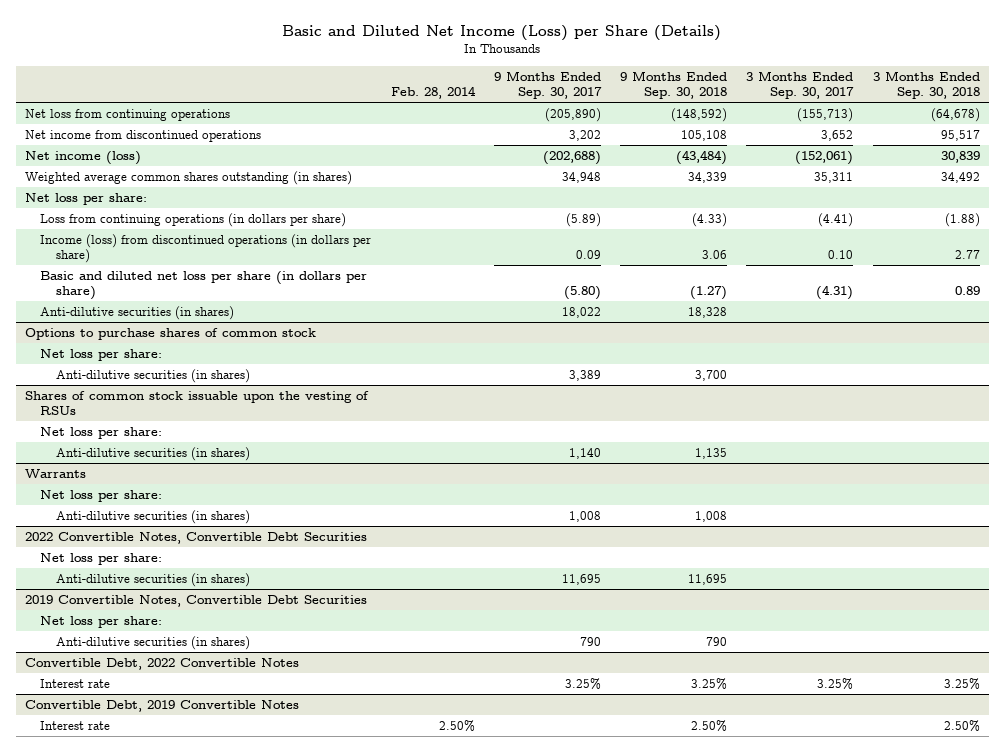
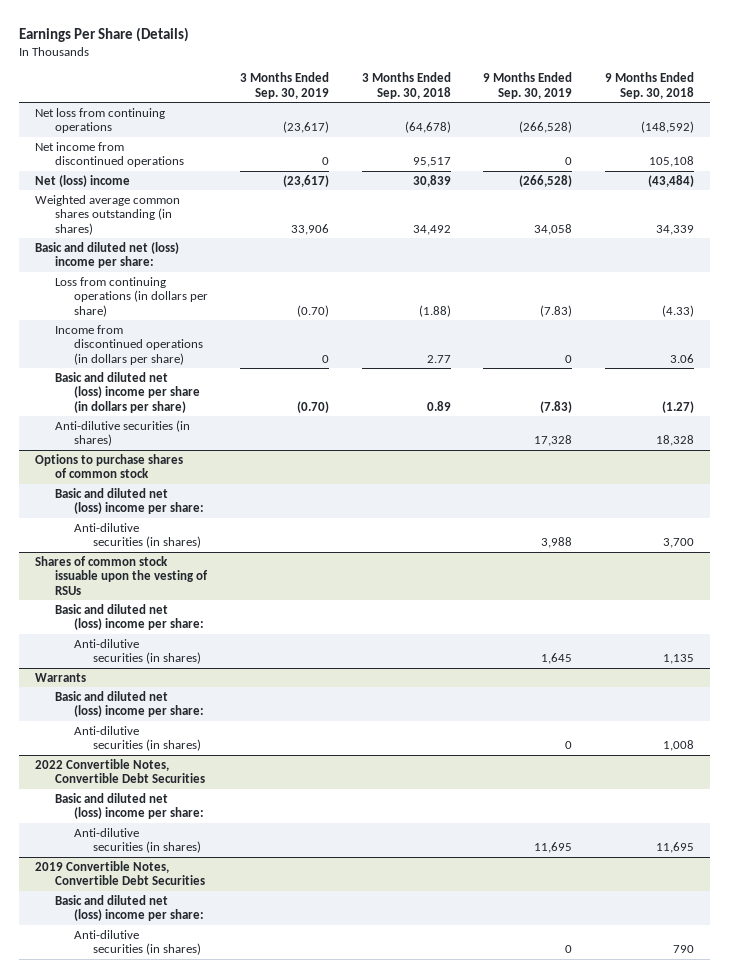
[282,24,722,41] Basic and Diluted Net Income (Loss) per Share (Details) -> [19,26,190,42] Earnings Per Share (Details)
[390,85,476,99] Feb. 28, 2014 -> none
[493,70,602,99] 9 Months Ended Sep. 30, 2017 -> none
[746,70,855,99] 3 Months Ended Sep. 30, 2017 -> none
none -> [240,72,330,99] 3 Months Ended Sep. 30, 2019
none -> [483,72,573,99] 9 Months Ended Sep. 30, 2019
[25,150,142,165] Net income (loss) -> [35,174,131,187] Net (loss) income
[25,192,148,205] Net loss per share: -> [35,241,180,269] Basic and diluted net (loss) income per share:
[40,233,372,263] Income (loss) from discontinued operations (in dollars per share) -> [54,324,204,365] Income from discontinued operations (in dollars per share)
[40,270,368,300] Basic and diluted net loss per share (in dollars per share) -> [54,371,201,413] Basic and diluted net (loss) income per share (in dollars per share)
[40,348,163,361] Net loss per share: -> [54,487,205,515] Basic and diluted net (loss) income per share:
[40,426,163,439] Net loss per share: -> [54,603,205,631] Basic and diluted net (loss) income per share:
[40,489,163,502] Net loss per share: -> [54,690,205,718] Basic and diluted net (loss) income per share:
[40,552,163,565] Net loss per share: -> [54,792,205,820] Basic and diluted net (loss) income per share:
[40,615,163,628] Net loss per share: -> [54,894,205,922] Basic and diluted net (loss) income per share:
[25,657,300,670] Convertible Debt, 2022 Convertible Notes -> none
[40,678,111,688] Interest rate -> none
[25,699,300,712] Convertible Debt, 2019 Convertible Notes -> none
[40,720,111,730] Interest rate -> none

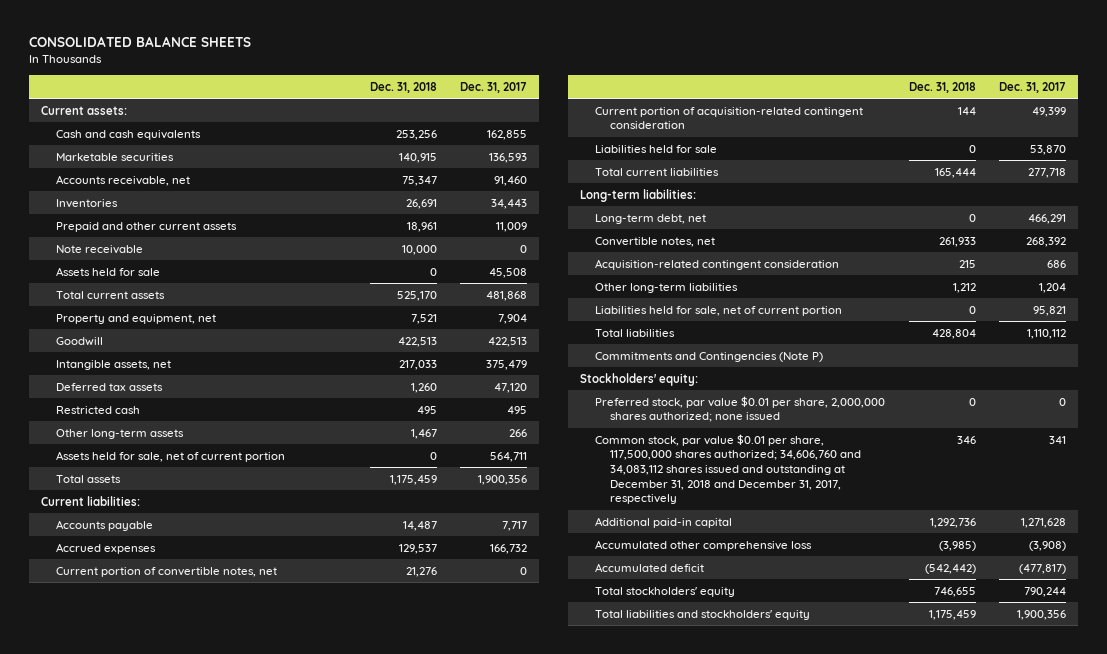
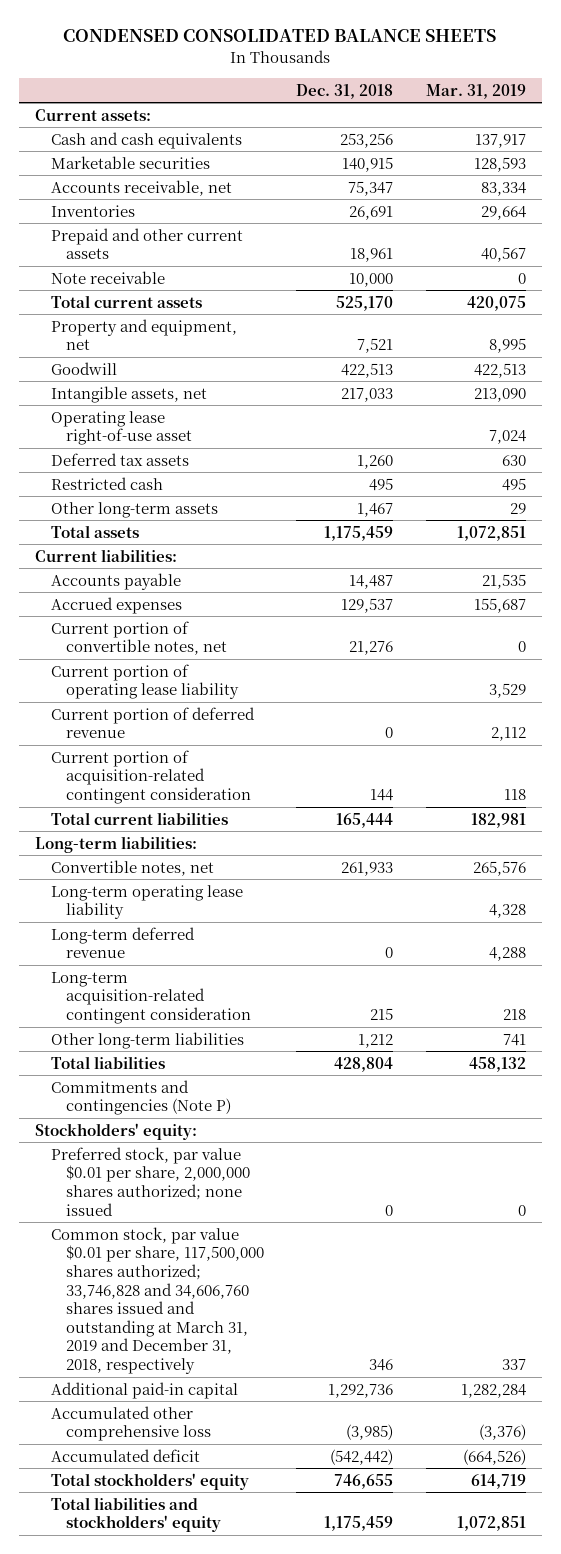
[29,36,252,48] CONSOLIDATED BALANCE SHEETS -> [63,29,497,43] CONDENSED CONSOLIDATED BALANCE SHEETS
[460,81,528,93] Dec. 31, 2017 -> none
none -> [425,83,526,99] Mar. 31, 2019
[56,266,161,276] Assets held for sale -> none
none -> [50,410,193,446] Operating lease right-of-use asset
[56,450,286,462] Assets held for sale, net of current portion -> none
none -> [50,663,240,700] Current portion of operating lease liability
none -> [50,706,255,739] Current portion of deferred revenue
[595,144,718,153] Liabilities held for sale -> none
[595,213,707,224] Long-term debt, net -> none
none -> [50,884,243,920] Long-term operating lease liability
none -> [50,926,195,959] Long-term deferred revenue
[595,258,840,270] Acquisition-related contingent consideration -> [50,971,252,1024] Long-term acquisition-related contingent consideration
[595,305,843,316] Liabilities held for sale, net of current portion -> none
[595,351,824,362] Commitments and Contingencies (Note P) -> [50,1079,232,1116] Commitments and contingencies (Note P)
[595,433,862,505] Common stock, par value $0.01 per share, 117,500,000 shares authorized; 34,606,760 and 34,083,112 shares issued and outstanding at December 31, 2018 and December 31, 2017, respectively -> [50,1226,265,1375] Common stock, par value $0.01 per share, 117,500,000 shares authorized; 33,746,828 and 34,606,760 shares issued and outstanding at March 31, 2019 and December 31, 2018, respectively

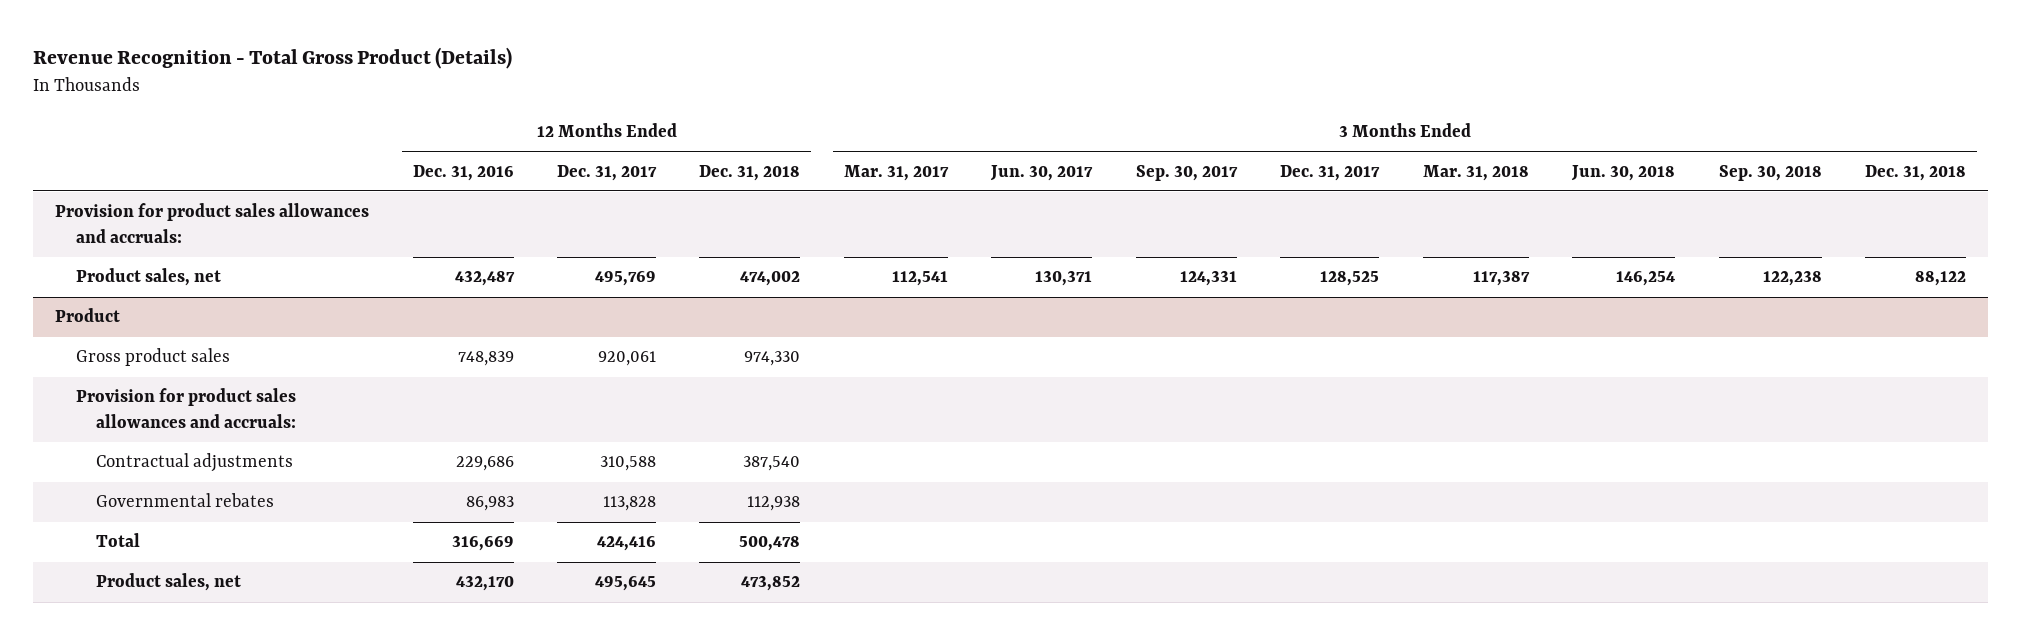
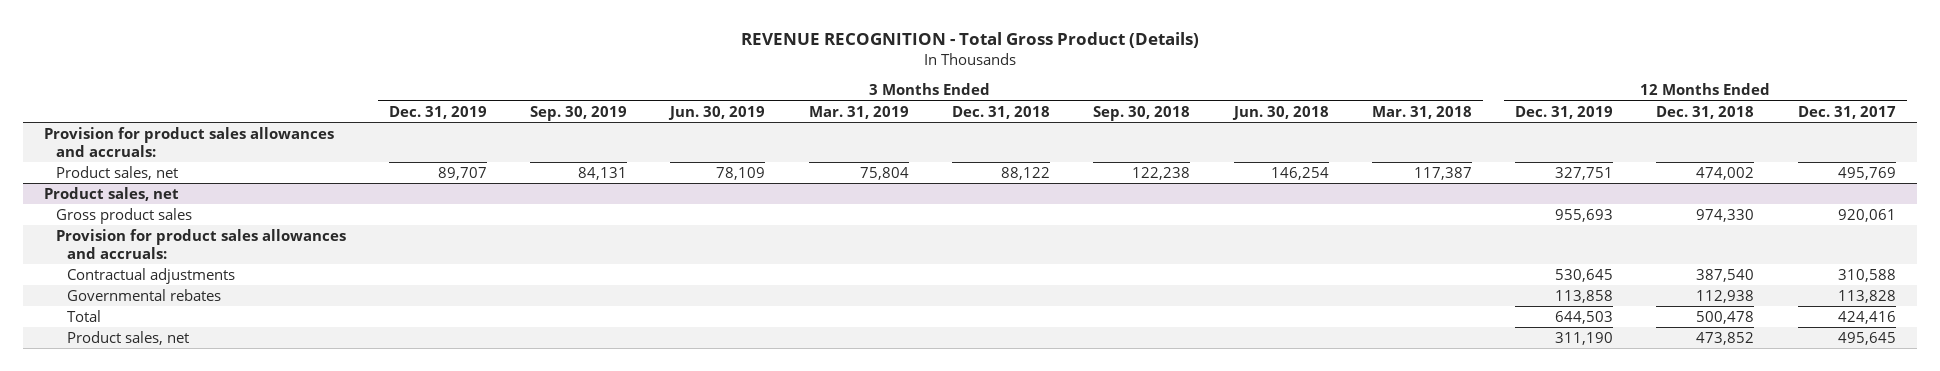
[33,47,513,70] Revenue Recognition - Total Gross Product (Details) -> [741,32,1200,49] REVENUE RECOGNITION - Total Gross Product (Details)
[412,164,514,181] Dec. 31, 2016 -> none
[843,164,949,181] Mar. 31, 2017 -> none
[990,164,1094,181] Jun. 30, 2017 -> none
[1135,164,1238,181] Sep. 30, 2017 -> none
[1280,164,1381,181] Dec. 31, 2017 -> none
none -> [388,105,487,119] Dec. 31, 2019
none -> [530,105,628,121] Sep. 30, 2019
none -> [668,105,766,120] Jun. 30, 2019
none -> [808,105,909,119] Mar. 31, 2019
none -> [1515,105,1614,119] Dec. 31, 2019
[55,308,121,323] Product -> [44,186,180,201] Product sales, net

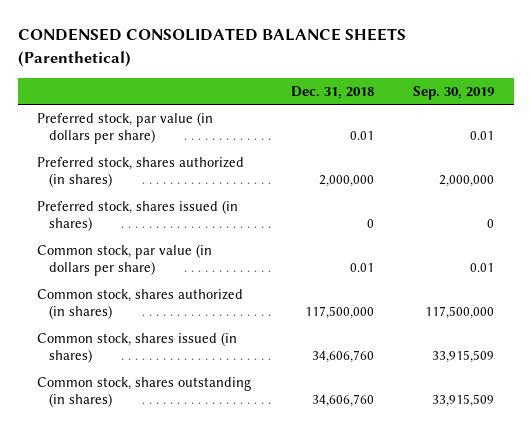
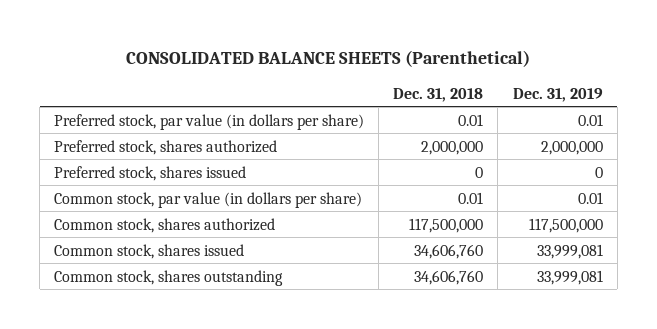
[17,28,406,68] CONDENSED CONSOLIDATED BALANCE SHEETS (Parenthetical) -> [126,50,531,68] CONSOLIDATED BALANCE SHEETS (Parenthetical)
[412,85,494,100] Sep. 30, 2019 -> none
none -> [512,87,603,102] Dec. 31, 2019
[37,157,245,188] Preferred stock, shares authorized (in shares) -> [54,139,278,155] Preferred stock, shares authorized
[37,200,239,232] Preferred stock, shares issued (in shares) -> [54,165,247,181] Preferred stock, shares issued
[37,289,244,320] Common stock, shares authorized (in shares) -> [54,217,276,233] Common stock, shares authorized
[37,332,238,364] Common stock, shares issued (in shares) -> [54,243,245,259] Common stock, shares issued
[37,377,252,408] Common stock, shares outstanding (in shares) -> [54,269,284,286] Common stock, shares outstanding

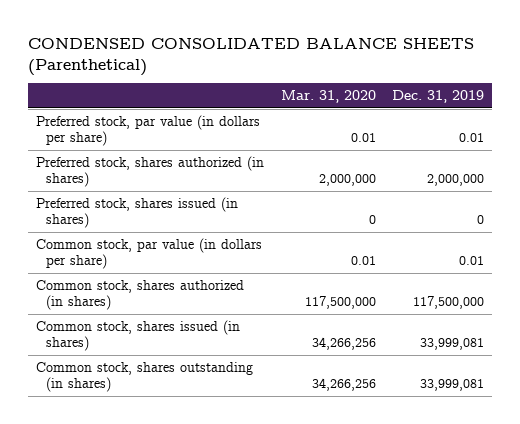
[126,50,531,68] CONSOLIDATED BALANCE SHEETS (Parenthetical) -> [28,38,475,76] CONDENSED CONSOLIDATED BALANCE SHEETS (Parenthetical)
[393,87,484,102] Dec. 31, 2018 -> none
none -> [280,90,376,104] Mar. 31, 2020
[54,139,278,155] Preferred stock, shares authorized -> [36,155,265,188] Preferred stock, shares authorized (in shares)
[54,165,247,181] Preferred stock, shares issued -> [36,196,239,229] Preferred stock, shares issued (in shares)
[54,217,276,233] Common stock, shares authorized -> [36,279,245,311] Common stock, shares authorized (in shares)
[54,243,245,259] Common stock, shares issued -> [36,319,241,352] Common stock, shares issued (in shares)
[54,269,284,286] Common stock, shares outstanding -> [36,361,254,393] Common stock, shares outstanding (in shares)

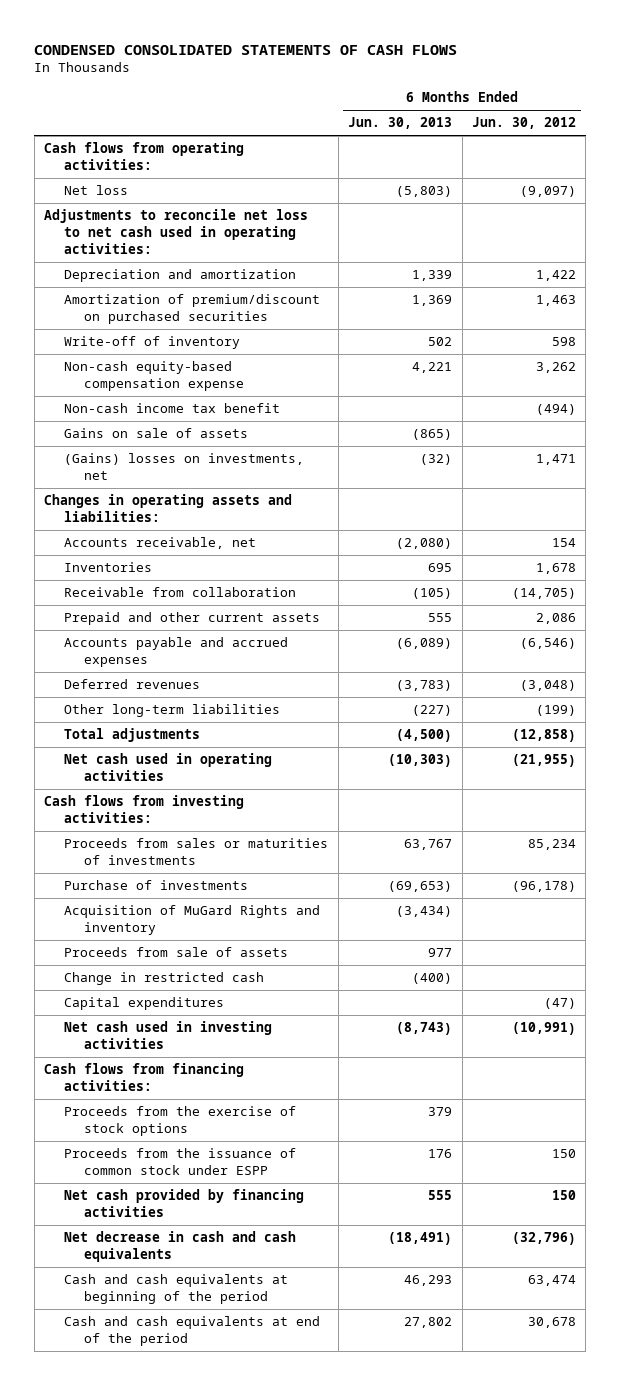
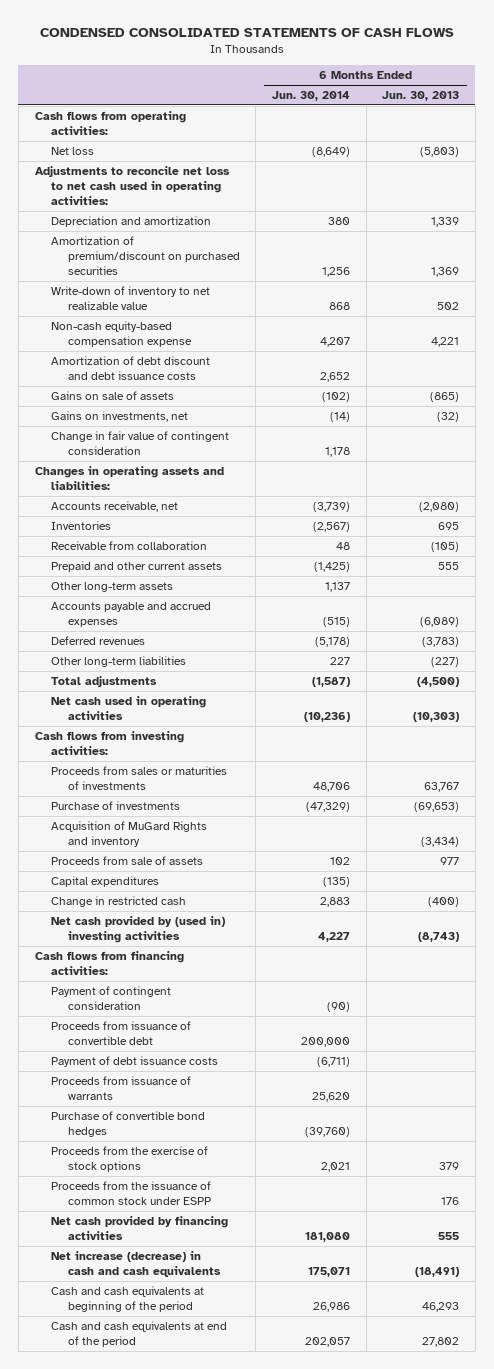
[471,117,576,130] Jun. 30, 2012 -> none
none -> [271,91,350,102] Jun. 30, 2014
[64,336,241,350] Write-off of inventory -> [51,285,211,310] Write-down of inventory to net realizable value
[64,403,281,414] Non-cash income tax benefit -> none
none -> [51,355,211,380] Amortization of debt discount and debt issuance costs
[64,453,305,481] (Gains) losses on investments, net -> [51,410,189,422] Gains on investments, net
none -> [51,430,230,455] Change in fair value of contingent consideration
none -> [51,581,174,592] Other long-term assets
[64,972,265,986] Change in restricted cash -> [51,895,187,907] Change in restricted cash
[64,1021,273,1050] Net cash used in investing activities -> [51,915,226,943] Net cash provided by (used in) investing activities
none -> [51,985,172,1010] Payment of contingent consideration
none -> [51,1020,192,1045] Proceeds from issuance of convertible debt
none -> [51,1055,219,1067] Payment of debt issuance costs
none -> [51,1075,192,1100] Proceeds from issuance of warrants
none -> [51,1110,206,1137] Purchase of convertible bond hedges
[64,1231,297,1263] Net decrease in cash and cash equivalents -> [51,1250,221,1277] Net increase (decrease) in cash and cash equivalents

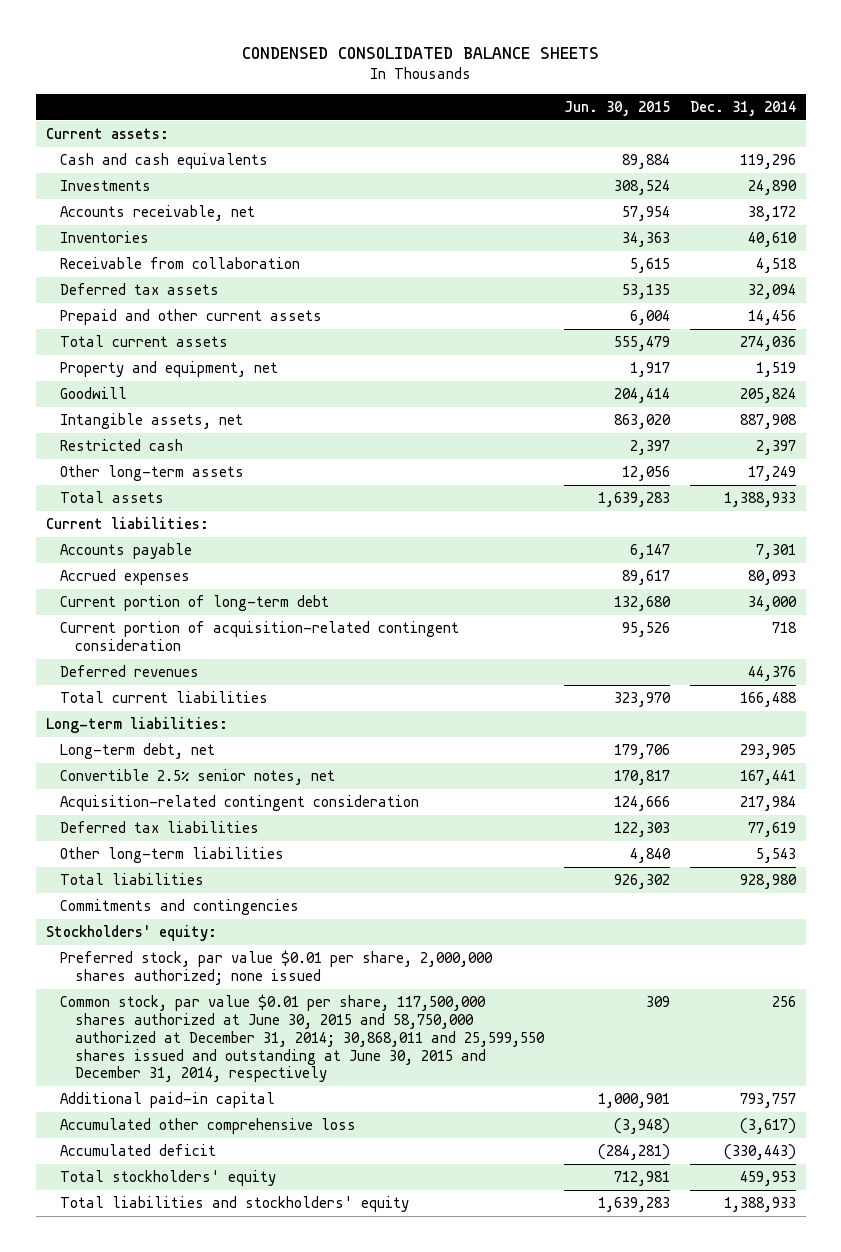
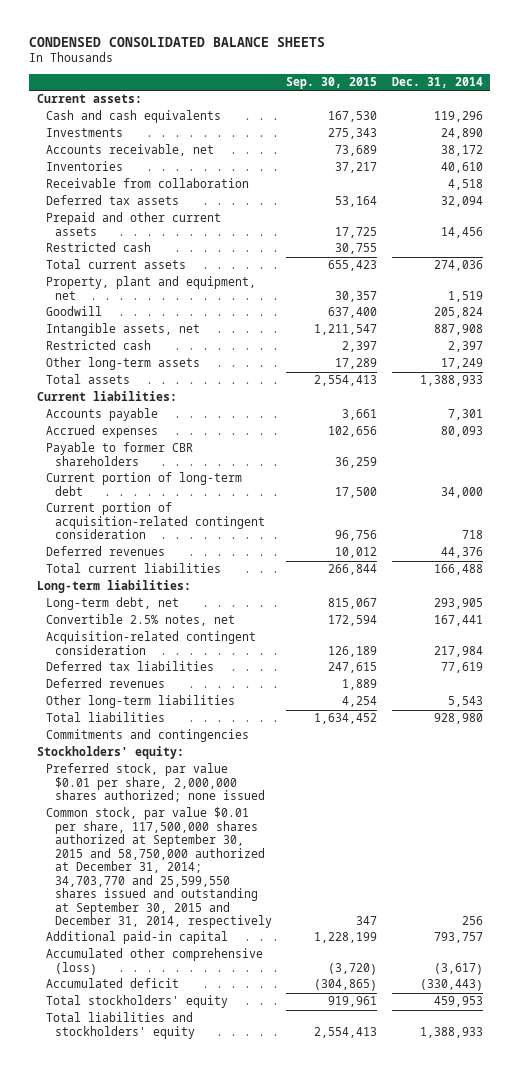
[563,100,670,116] Jun. 30, 2015 -> none
none -> [286,77,378,90] Sep. 30, 2015
none -> [45,242,151,253] Restricted cash
[60,361,279,378] Property and equipment, net -> [45,276,256,300] Property, plant and equipment, net
none -> [45,442,193,466] Payable to former CBR shareholders
[60,769,336,786] Convertible 2.5% senior notes, net -> [45,614,235,627] Convertible 2.5% notes, net
none -> [45,678,165,689] Deferred revenues
[60,994,545,1083] Common stock, par value $0.01 per share, 117,500,000 shares authorized at June 30, 2015 and 58,750,000 authorized at December 31, 2014; 30,868,011 and 25,599,550 shares issued and outstanding at June 30, 2015 and December 31, 2014, respectively -> [45,807,272,929] Common stock, par value $0.01 per share, 117,500,000 shares authorized at September 30, 2015 and 58,750,000 authorized at December 31, 2014; 34,703,770 and 25,599,550 shares issued and outstanding at September 30, 2015 and December 31, 2014, respectively
[60,1118,357,1135] Accumulated other comprehensive loss -> [45,948,263,975] Accumulated other comprehensive (loss)

